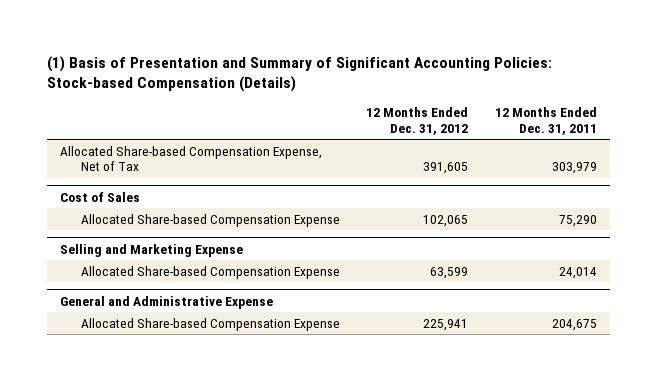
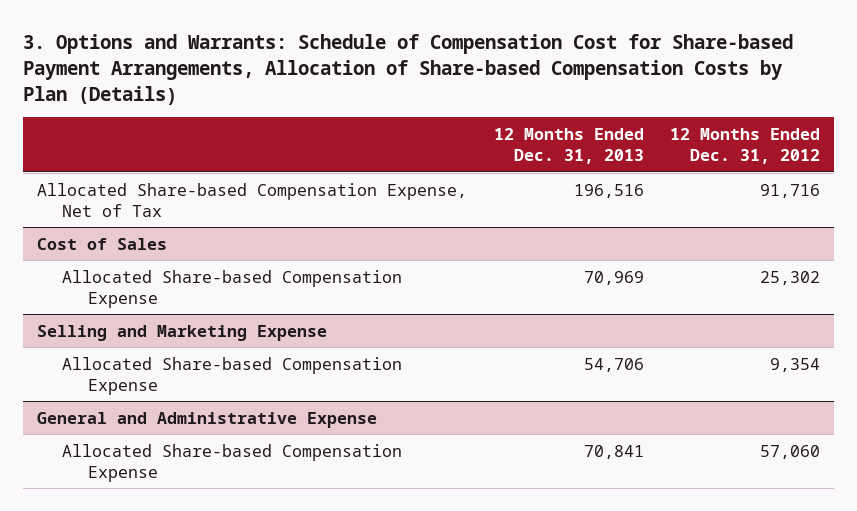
[46,55,552,93] (1) Basis of Presentation and Summary of Significant Accounting Policies: Stock-based Compensation (Details) -> [23,34,794,105] 3. Options and Warrants: Schedule of Compensation Cost for Share-based Payment Arrangements, Allocation of Share-based Compensation Costs by Plan (Details)
[495,107,598,136] 12 Months Ended Dec. 31, 2011 -> none
none -> [493,128,644,165] 12 Months Ended Dec. 31, 2013
[423,162,469,175] 391,605 -> [760,183,821,198] 91,716
[423,214,469,227] 102,065 -> [760,270,821,285] 25,302
[430,266,469,279] 63,599 -> [770,357,821,372] 9,354
[423,318,469,331] 225,941 -> [760,444,821,459] 57,060

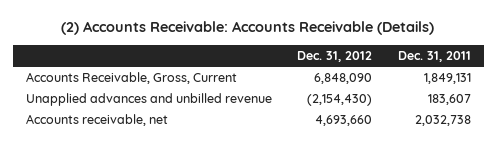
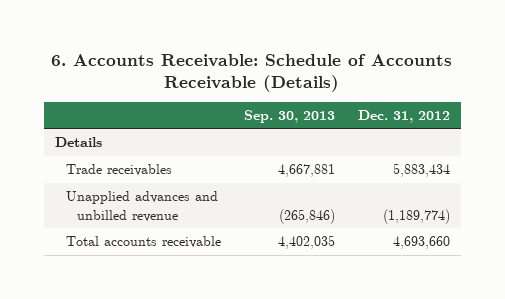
[61,21,435,36] (2) Accounts Receivable: Accounts Receivable (Details) -> [51,53,453,92] 6. Accounts Receivable: Schedule of Accounts Receivable (Details)
[398,51,472,63] Dec. 31, 2011 -> none
none -> [243,110,335,124] Sep. 30, 2013
[25,72,237,85] Accounts Receivable, Gross, Current -> none
none -> [55,137,103,148] Details
none -> [65,164,172,177] Trade receivables
[307,94,373,107] (2,154,430) -> [382,208,450,224] (1,189,774)
[25,114,168,127] Accounts receivable, net -> [65,236,221,249] Total accounts receivable

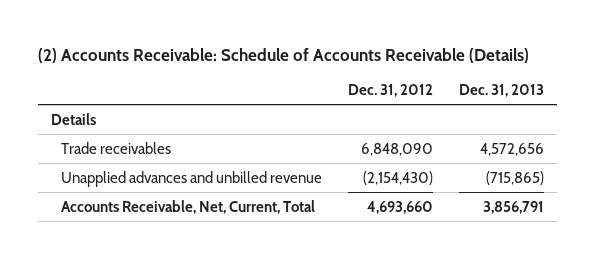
[51,53,453,92] 6. Accounts Receivable: Schedule of Accounts Receivable (Details) -> [37,47,529,63] (2) Accounts Receivable: Schedule of Accounts Receivable (Details)
[243,110,335,124] Sep. 30, 2013 -> none
none -> [459,84,545,98] Dec. 31, 2013
[392,163,450,178] 5,883,434 -> [361,142,434,156] 6,848,090
[382,208,450,224] (1,189,774) -> [363,170,434,185] (2,154,430)
[65,236,221,249] Total accounts receivable -> [61,199,316,214] Accounts Receivable, Net, Current, Total

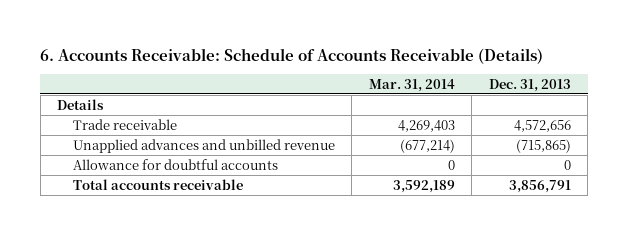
[37,47,529,63] (2) Accounts Receivable: Schedule of Accounts Receivable (Details) -> [40,47,544,64] 6. Accounts Receivable: Schedule of Accounts Receivable (Details)
[348,84,434,98] Dec. 31, 2012 -> none
none -> [368,78,455,92] Mar. 31, 2014
[61,141,172,154] Trade receivables -> [72,118,177,130] Trade receivable
none -> [72,158,278,170] Allowance for doubtful accounts
[61,199,316,214] Accounts Receivable, Net, Current, Total -> [72,178,243,190] Total accounts receivable

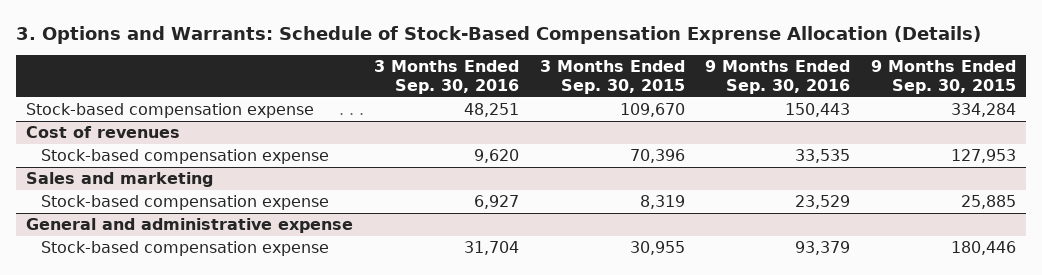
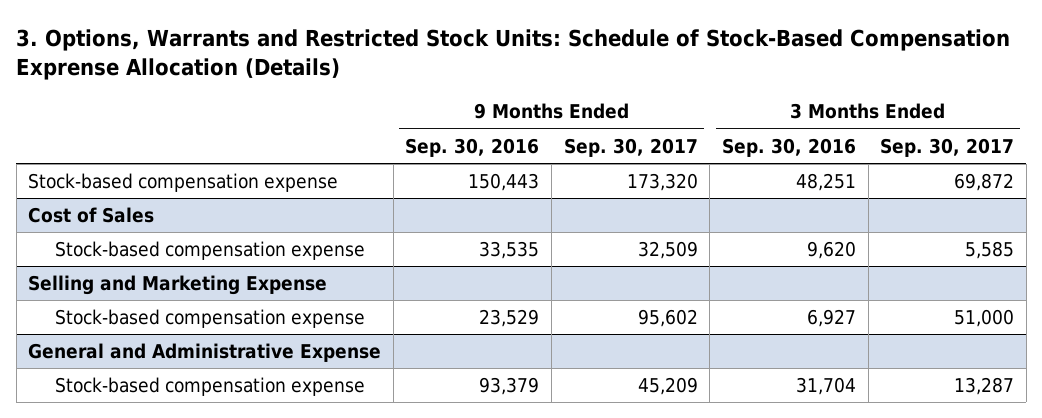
[16,25,982,44] 3. Options and Warrants: Schedule of Stock-Based Compensation Exprense Allocation (Details) -> [16,28,1011,81] 3. Options, Warrants and Restricted Stock Units: Schedule of Stock-Based Compensation Exprense Allocation (Details)
[539,60,685,94] 3 Months Ended Sep. 30, 2015 -> none
[870,60,1016,94] 9 Months Ended Sep. 30, 2015 -> none
none -> [563,137,698,157] Sep. 30, 2017
none -> [880,137,1015,157] Sep. 30, 2017
[26,125,181,138] Cost of revenues -> [28,207,155,224] Cost of Sales
[26,171,214,187] Sales and marketing -> [28,275,328,296] Selling and Marketing Expense
[26,217,354,233] General and administrative expense -> [28,343,382,363] General and Administrative Expense

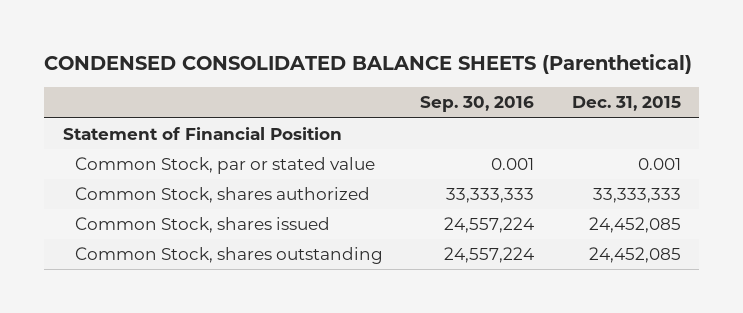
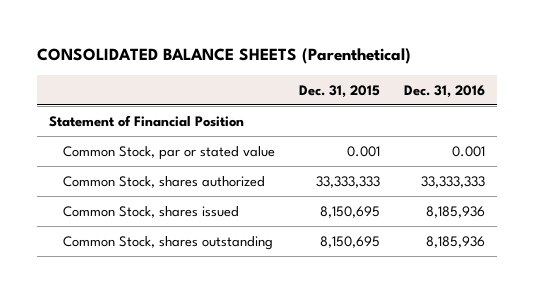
[43,54,692,75] CONDENSED CONSOLIDATED BALANCE SHEETS (Parenthetical) -> [37,48,412,65] CONSOLIDATED BALANCE SHEETS (Parenthetical)
[420,96,535,113] Sep. 30, 2016 -> none
none -> [403,84,485,98] Dec. 31, 2016
[588,217,681,234] 24,452,085 -> [319,205,380,218] 8,150,695
[588,247,681,264] 24,452,085 -> [319,235,380,248] 8,150,695

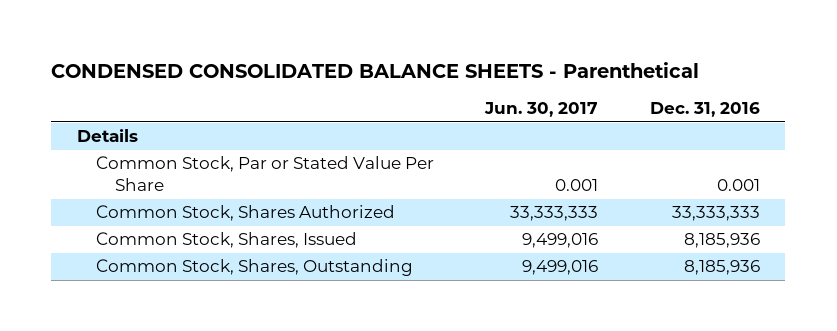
[37,48,412,65] CONSOLIDATED BALANCE SHEETS (Parenthetical) -> [51,61,700,78] CONDENSED CONSOLIDATED BALANCE SHEETS - Parenthetical
[298,84,380,98] Dec. 31, 2015 -> none
none -> [484,102,599,118] Jun. 30, 2017
[49,114,245,127] Statement of Financial Position -> none
none -> [76,129,138,143] Details
[62,145,275,160] Common Stock, par or stated value -> [96,156,435,192] Common Stock, Par or Stated Value Per Share
[62,175,265,188] Common Stock, shares authorized -> [96,205,396,222] Common Stock, Shares Authorized
[62,205,239,218] Common Stock, shares issued -> [96,232,358,249] Common Stock, Shares, Issued
[62,235,273,250] Common Stock, shares outstanding -> [96,259,414,277] Common Stock, Shares, Outstanding

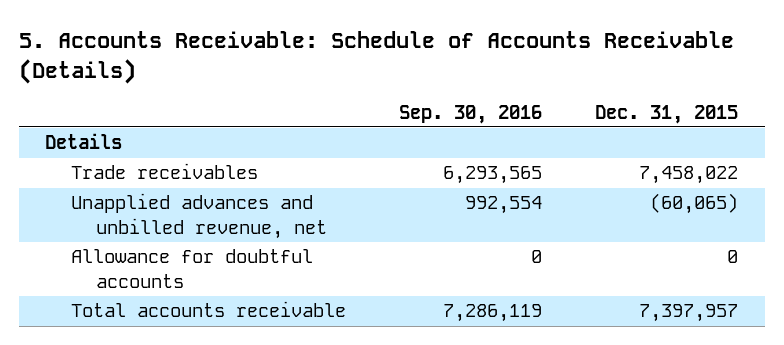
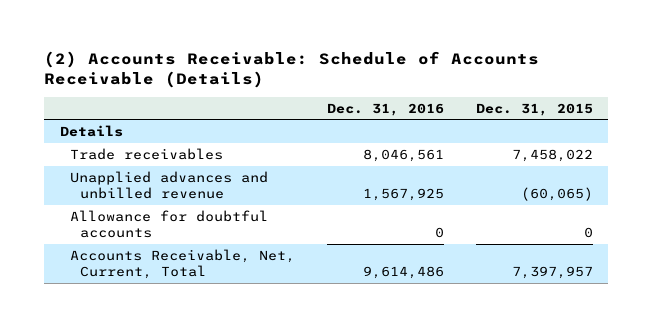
[18,31,734,84] 5. Accounts Receivable: Schedule of Accounts Receivable (Details) -> [43,50,539,88] (2) Accounts Receivable: Schedule of Accounts Receivable (Details)
[399,104,543,124] Sep. 30, 2016 -> none
none -> [326,102,444,116] Dec. 31, 2016
[70,193,328,239] Unapplied advances and unbilled revenue, net -> [69,170,268,200] Unapplied advances and unbilled revenue
[70,301,346,318] Total accounts receivable -> [69,248,295,280] Accounts Receivable, Net, Current, Total

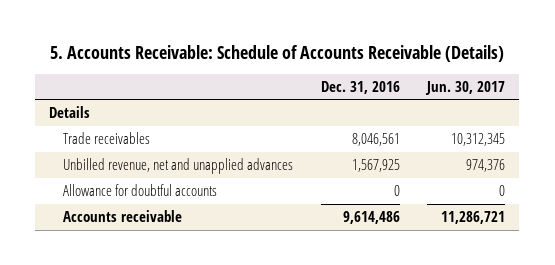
[43,50,539,88] (2) Accounts Receivable: Schedule of Accounts Receivable (Details) -> [50,44,505,62] 5. Accounts Receivable: Schedule of Accounts Receivable (Details)
[475,102,593,116] Dec. 31, 2015 -> none
none -> [425,80,506,95] Jun. 30, 2017
[69,170,268,200] Unapplied advances and unbilled revenue -> [62,158,293,175] Unbilled revenue, net and unapplied advances
[69,248,295,280] Accounts Receivable, Net, Current, Total -> [62,210,182,223] Accounts receivable

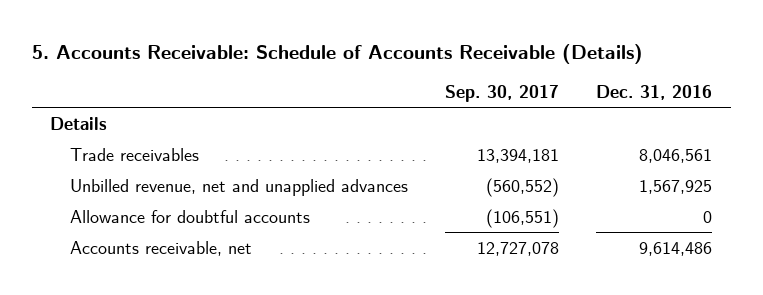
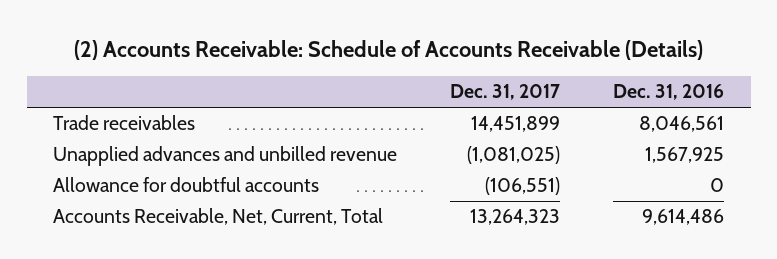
[31,43,643,64] 5. Accounts Receivable: Schedule of Accounts Receivable (Details) -> [73,39,703,60] (2) Accounts Receivable: Schedule of Accounts Receivable (Details)
[445,85,560,103] Sep. 30, 2017 -> none
none -> [450,84,561,101] Dec. 31, 2017
[50,116,108,130] Details -> none
[69,178,408,196] Unbilled revenue, net and unapplied advances -> [53,146,398,167] Unapplied advances and unbilled revenue
[69,240,252,256] Accounts receivable, net -> [53,208,384,226] Accounts Receivable, Net, Current, Total

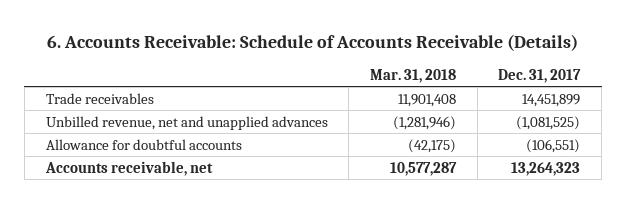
[73,39,703,60] (2) Accounts Receivable: Schedule of Accounts Receivable (Details) -> [47,33,579,51] 6. Accounts Receivable: Schedule of Accounts Receivable (Details)
[613,84,725,101] Dec. 31, 2016 -> none
none -> [370,68,457,83] Mar. 31, 2018
[53,146,398,167] Unapplied advances and unbilled revenue -> [45,115,328,130] Unbilled revenue, net and unapplied advances
[467,146,561,165] (1,081,025) -> [516,115,581,130] (1,081,525)
[53,208,384,226] Accounts Receivable, Net, Current, Total -> [44,160,213,176] Accounts receivable, net

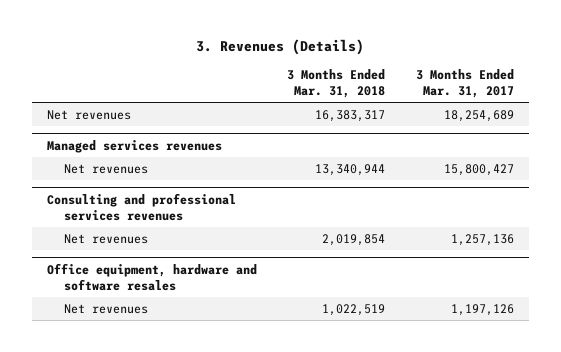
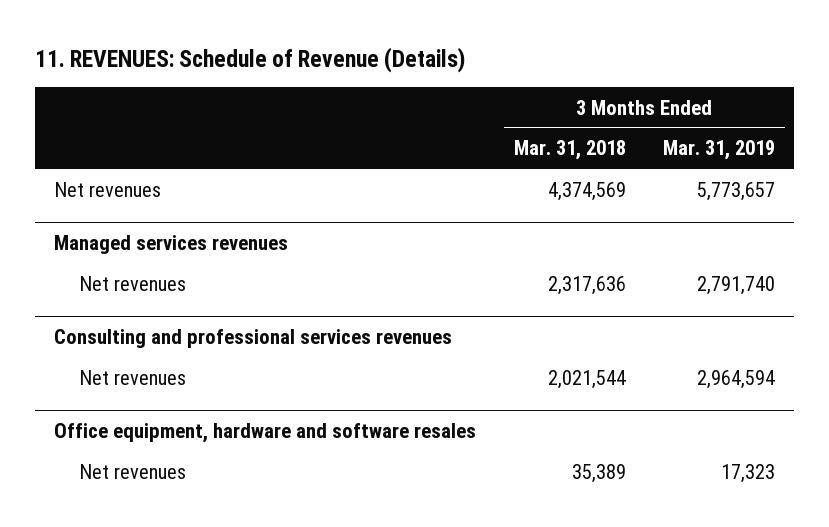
[196,38,365,55] 3. Revenues (Details) -> [34,46,465,73] 11. REVENUES: Schedule of Revenue (Details)
[415,69,514,98] 3 Months Ended Mar. 31, 2017 -> none
none -> [663,140,776,161] Mar. 31, 2019
[315,109,386,122] 16,383,317 -> [547,181,626,201] 4,374,569
[315,163,386,176] 13,340,944 -> [547,275,626,295] 2,317,636
[322,233,386,246] 2,019,854 -> [547,369,626,389] 2,021,544
[322,303,386,316] 1,022,519 -> [571,463,626,483] 35,389

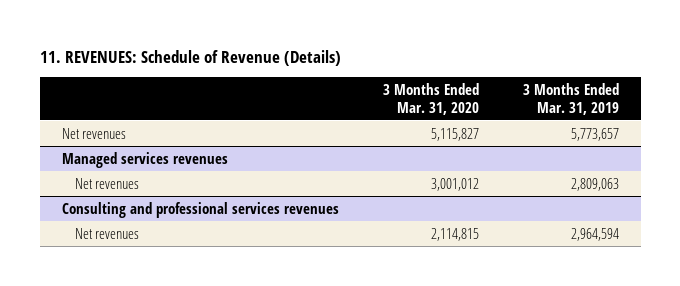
[513,140,626,161] Mar. 31, 2018 -> none
none -> [382,82,479,115] 3 Months Ended Mar. 31, 2020
[697,275,776,295] 2,791,740 -> [570,177,619,191] 2,809,063
[53,423,476,444] Office equipment, hardware and software resales -> none
[78,463,186,479] Net revenues -> none

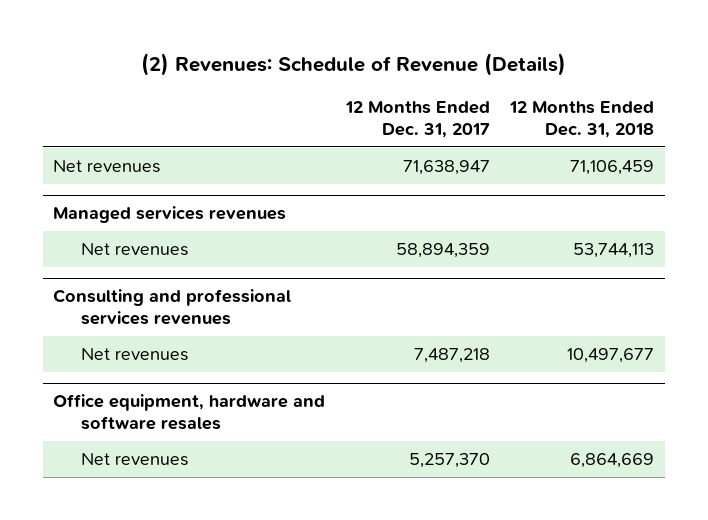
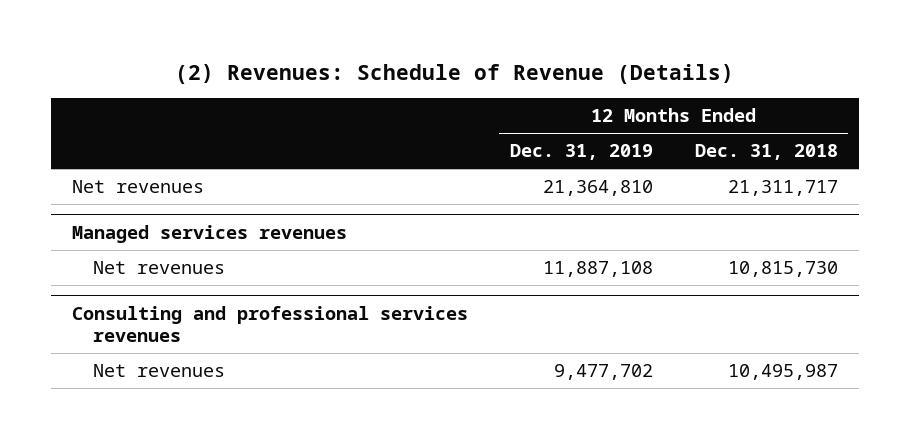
[344,100,490,139] 12 Months Ended Dec. 31, 2017 -> none
none -> [509,144,653,161] Dec. 31, 2019
[570,160,655,176] 71,106,459 -> [727,180,838,197] 21,311,717
[573,243,655,259] 53,744,113 -> [727,261,838,278] 10,815,730
[53,394,326,431] Office equipment, hardware and software resales -> none
[80,453,188,467] Net revenues -> none
[567,348,655,364] 10,497,677 -> [727,364,838,381] 10,495,987

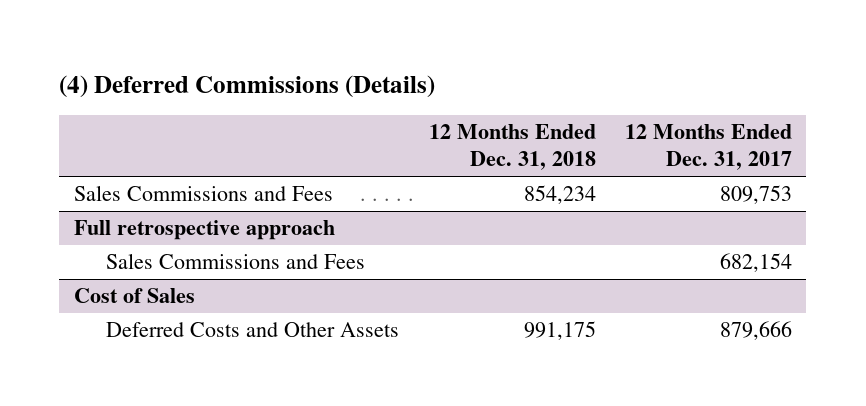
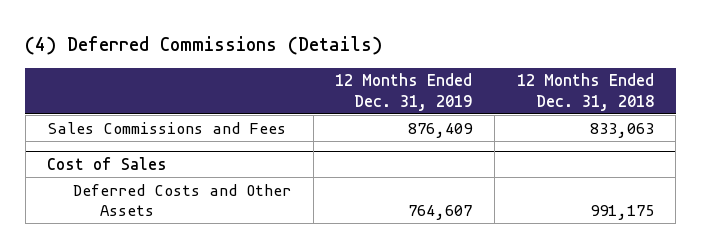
[624,124,792,171] 12 Months Ended Dec. 31, 2017 -> none
none -> [335,73,473,111] 12 Months Ended Dec. 31, 2019
[74,219,336,240] Full retrospective approach -> none
[106,252,366,269] Sales Commissions and Fees -> none
[523,184,596,204] 854,234 -> [589,122,654,138] 833,063

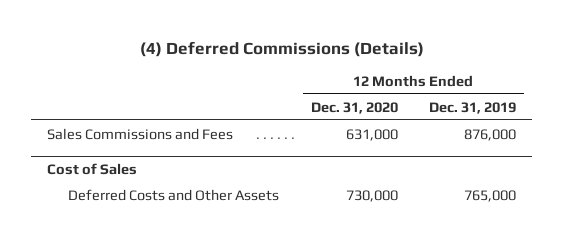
[516,73,654,111] 12 Months Ended Dec. 31, 2018 -> none
none -> [310,101,398,114] Dec. 31, 2020
[408,122,474,138] 876,409 -> [464,128,517,141] 876,000
[408,205,473,221] 764,607 -> [464,189,517,202] 765,000

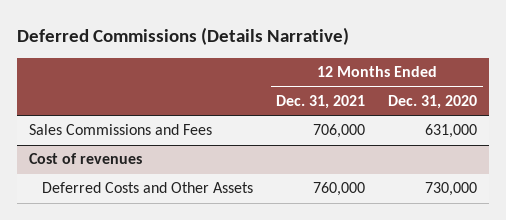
[139,40,424,57] (4) Deferred Commissions (Details) -> [17,27,350,46] Deferred Commissions (Details Narrative)
[429,101,517,114] Dec. 31, 2019 -> none
none -> [276,95,366,110] Dec. 31, 2021
[46,162,137,175] Cost of Sales -> [28,153,142,165] Cost of revenues

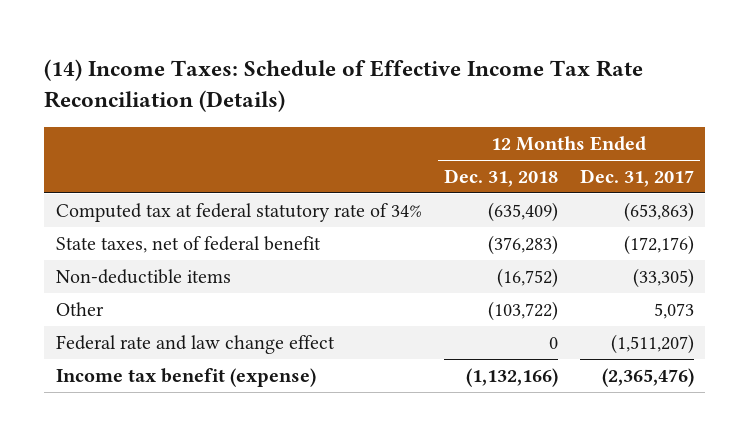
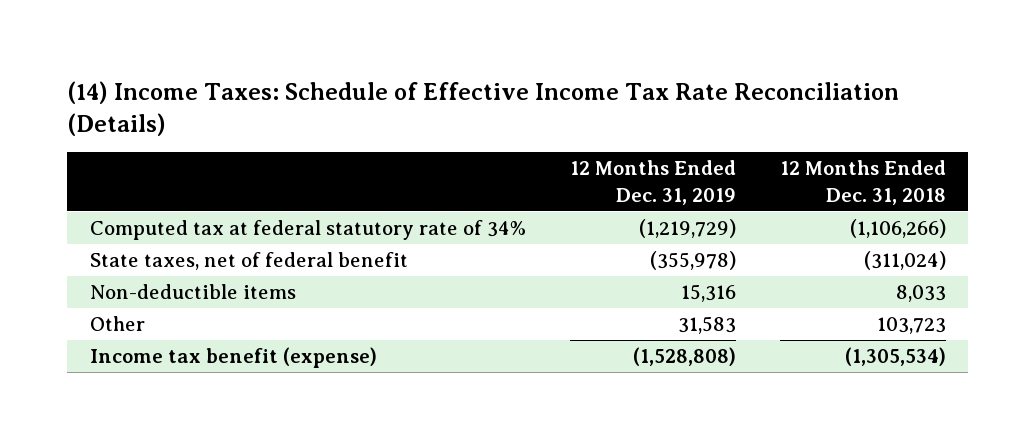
[579,168,694,187] Dec. 31, 2017 -> none
none -> [569,160,736,205] 12 Months Ended Dec. 31, 2019
[55,334,335,354] Federal rate and law change effect -> none
[487,201,558,222] (635,409) -> [849,219,946,239] (1,106,266)
[487,234,558,255] (376,283) -> [863,251,946,271] (311,024)
[496,267,558,288] (16,752) -> [895,285,946,303] 8,033
[487,300,558,321] (103,722) -> [876,317,946,335] 103,723
[465,367,558,387] (1,132,166) -> [844,347,946,367] (1,305,534)

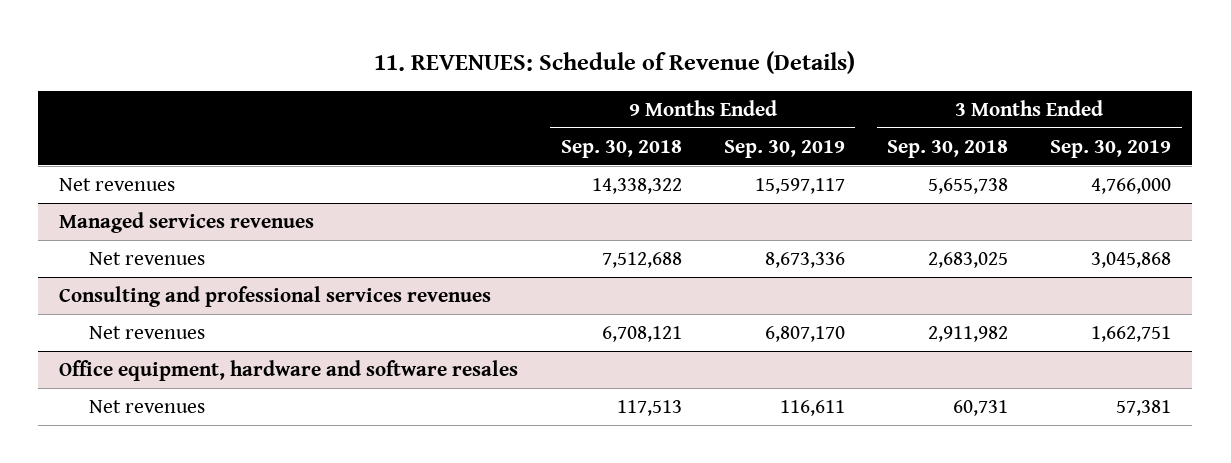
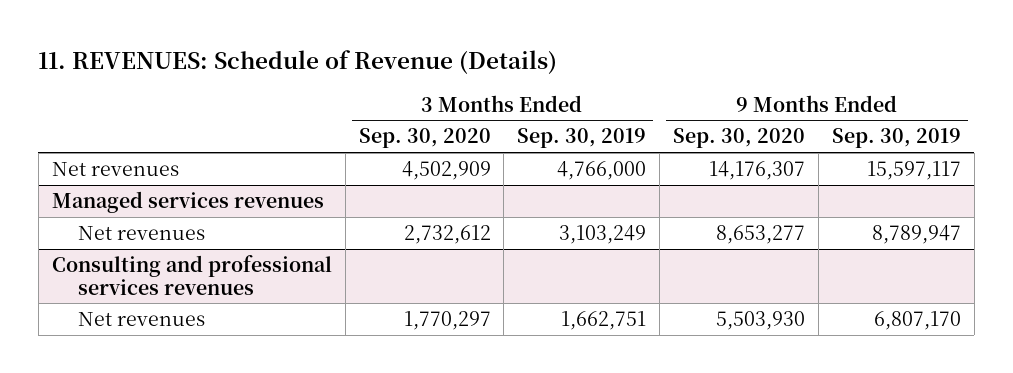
[560,139,682,158] Sep. 30, 2018 -> none
[887,139,1009,158] Sep. 30, 2018 -> none
none -> [358,128,491,149] Sep. 30, 2020
none -> [673,128,806,149] Sep. 30, 2020
[764,251,845,268] 8,673,336 -> [871,225,961,245] 8,789,947
[1091,251,1172,268] 3,045,868 -> [559,225,647,245] 3,103,249
[59,359,519,381] Office equipment, hardware and software resales -> none
[89,399,206,413] Net revenues -> none

